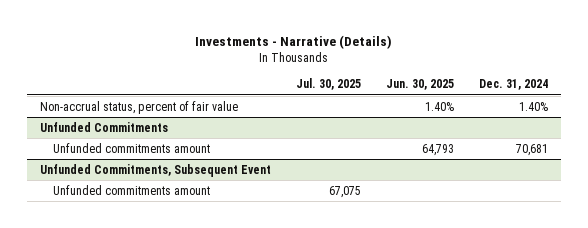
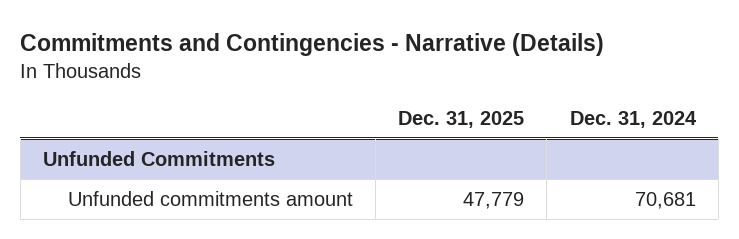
[195,34,393,49] Investments - Narrative (Details) -> [20,33,605,57] Commitments and Contingencies - Narrative (Details)
[296,78,362,91] Jul. 30, 2025 -> none
[386,79,455,91] Jun. 30, 2025 -> none
none -> [398,110,525,128] Dec. 31, 2025
[39,100,238,114] Non-accrual status, percent of fair value -> none
[39,163,271,177] Unfunded Commitments, Subsequent Event -> none
[53,184,211,195] Unfunded commitments amount -> none

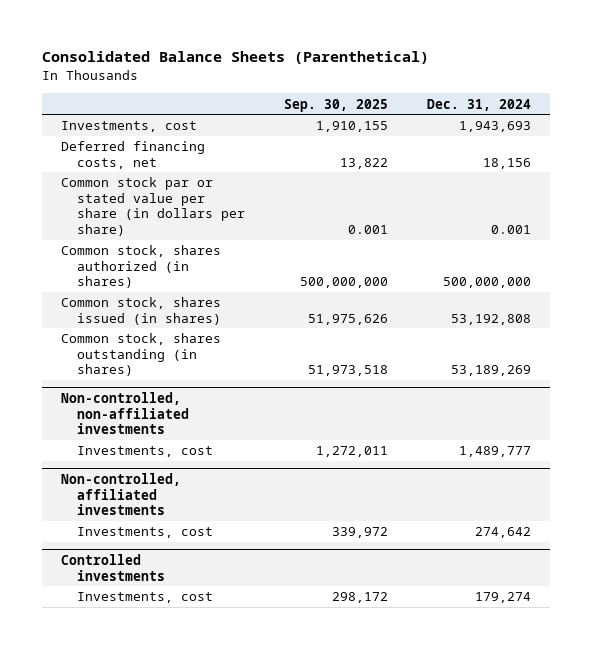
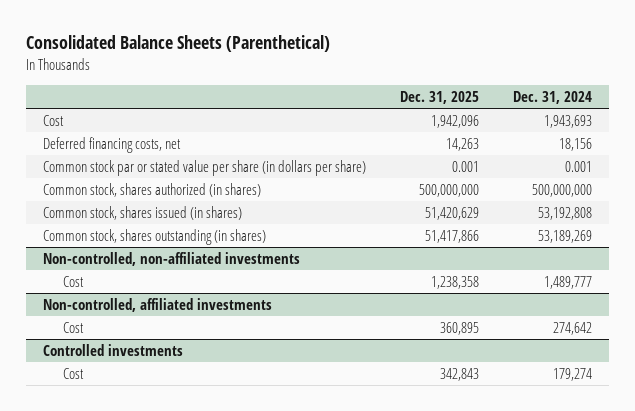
[283,98,388,112] Sep. 30, 2025 -> none
none -> [400,90,480,104] Dec. 31, 2025
[61,121,198,133] Investments, cost -> [42,114,64,126] Cost
[76,446,213,458] Investments, cost -> [63,275,85,287] Cost
[76,527,213,539] Investments, cost -> [63,321,85,333] Cost
[76,592,213,604] Investments, cost -> [63,367,85,379] Cost

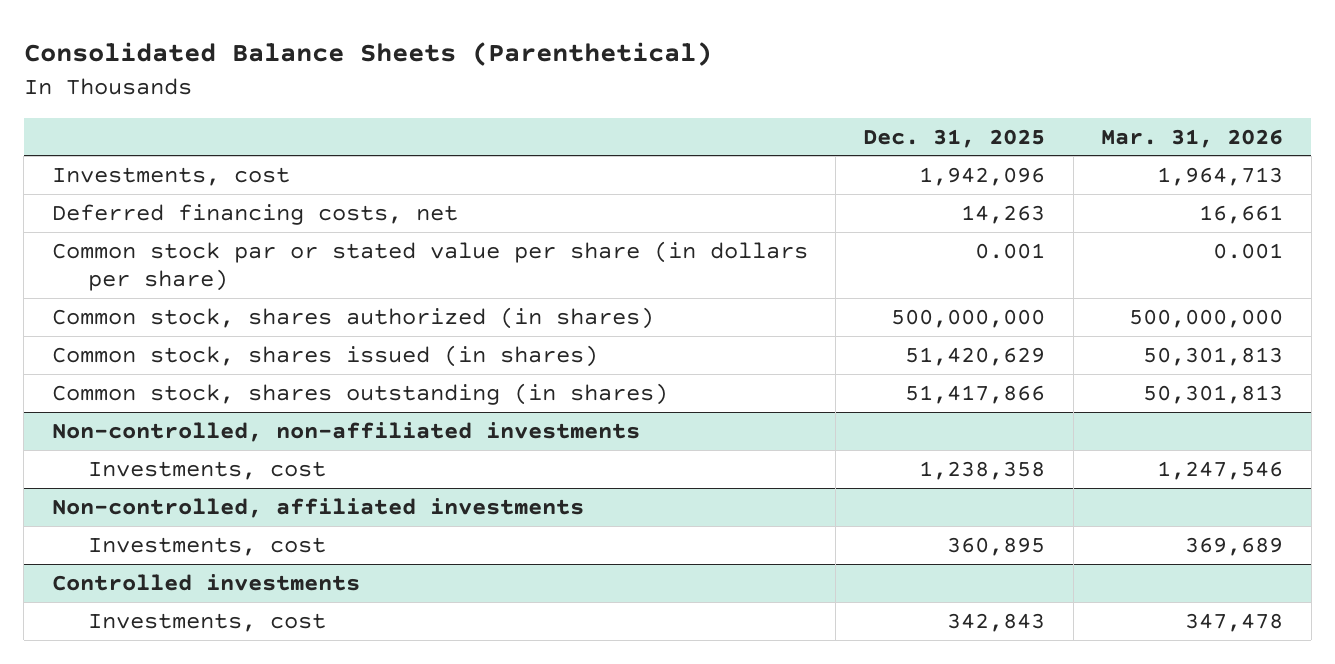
[513,90,593,104] Dec. 31, 2024 -> none
none -> [1101,128,1284,148] Mar. 31, 2026
[42,114,64,126] Cost -> [51,166,290,186] Investments, cost
[63,275,85,287] Cost -> [88,460,327,480] Investments, cost
[63,321,85,333] Cost -> [88,536,327,556] Investments, cost
[63,367,85,379] Cost -> [88,612,327,632] Investments, cost

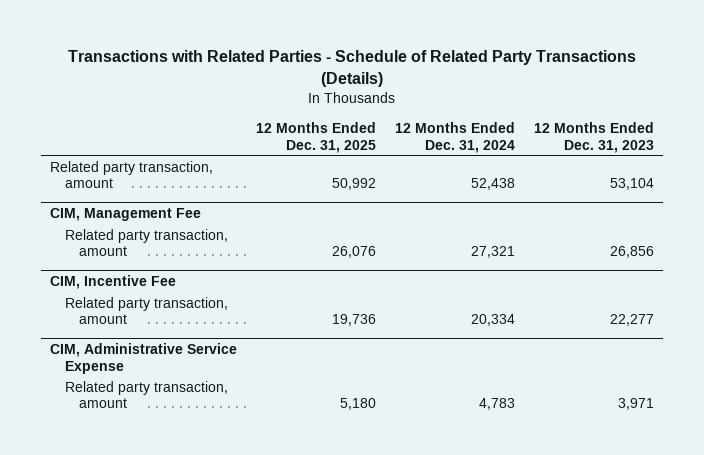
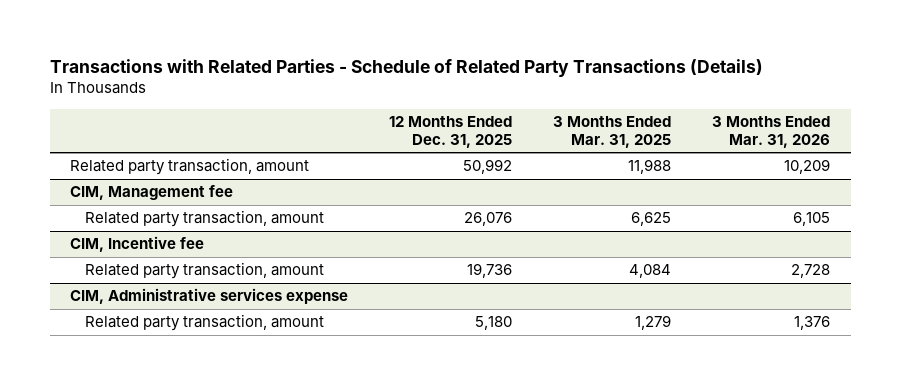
[394,121,515,153] 12 Months Ended Dec. 31, 2024 -> none
[533,121,654,153] 12 Months Ended Dec. 31, 2023 -> none
none -> [553,115,672,148] 3 Months Ended Mar. 31, 2025
none -> [712,115,831,148] 3 Months Ended Mar. 31, 2026
[50,207,202,221] CIM, Management Fee -> [70,185,234,201] CIM, Management fee
[50,274,177,289] CIM, Incentive Fee -> [70,236,205,253] CIM, Incentive fee
[50,342,238,374] CIM, Administrative Service Expense -> [70,288,349,305] CIM, Administrative services expense

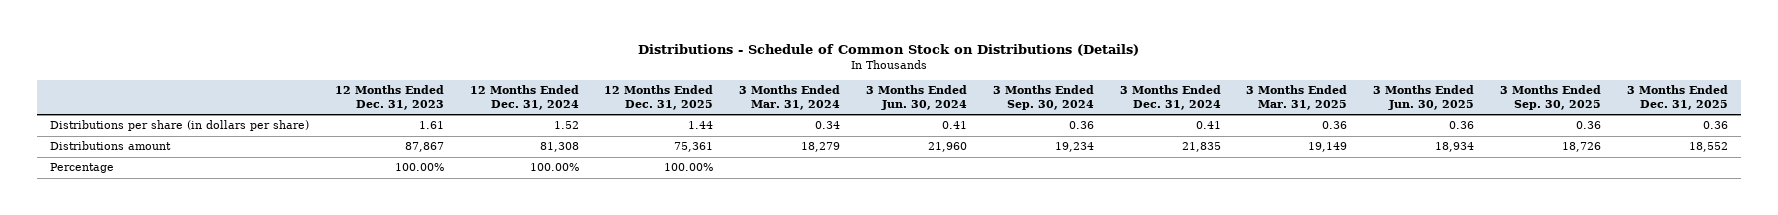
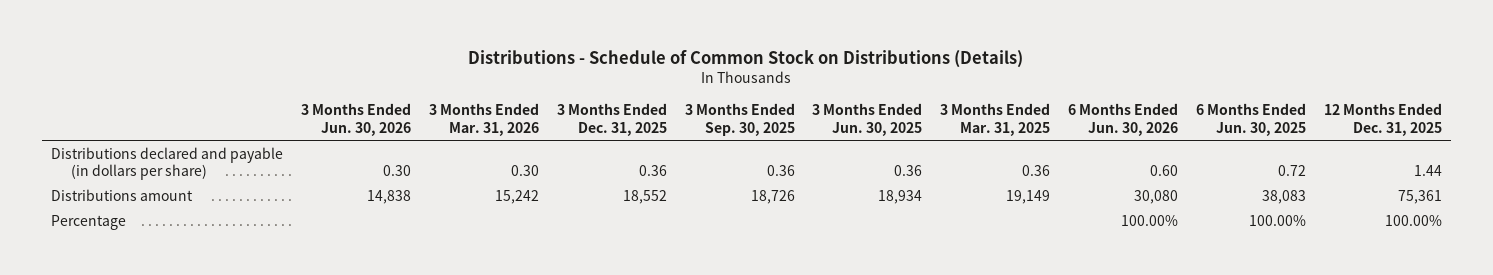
[334,85,444,110] 12 Months Ended Dec. 31, 2023 -> none
[469,85,579,110] 12 Months Ended Dec. 31, 2024 -> none
[739,85,841,110] 3 Months Ended Mar. 31, 2024 -> none
[866,85,968,110] 3 Months Ended Jun. 30, 2024 -> none
[992,85,1094,110] 3 Months Ended Sep. 30, 2024 -> none
[1119,85,1221,110] 3 Months Ended Dec. 31, 2024 -> none
none -> [300,103,411,136] 3 Months Ended Jun. 30, 2026
none -> [428,103,539,136] 3 Months Ended Mar. 31, 2026
none -> [1068,103,1179,136] 6 Months Ended Jun. 30, 2026
none -> [1196,103,1307,136] 6 Months Ended Jun. 30, 2025
[50,120,310,132] Distributions per share (in dollars per share) -> [50,146,283,181] Distributions declared and payable (in dollars per share)

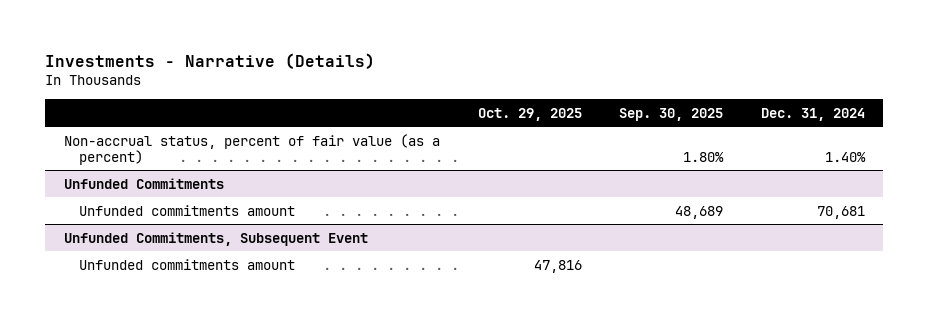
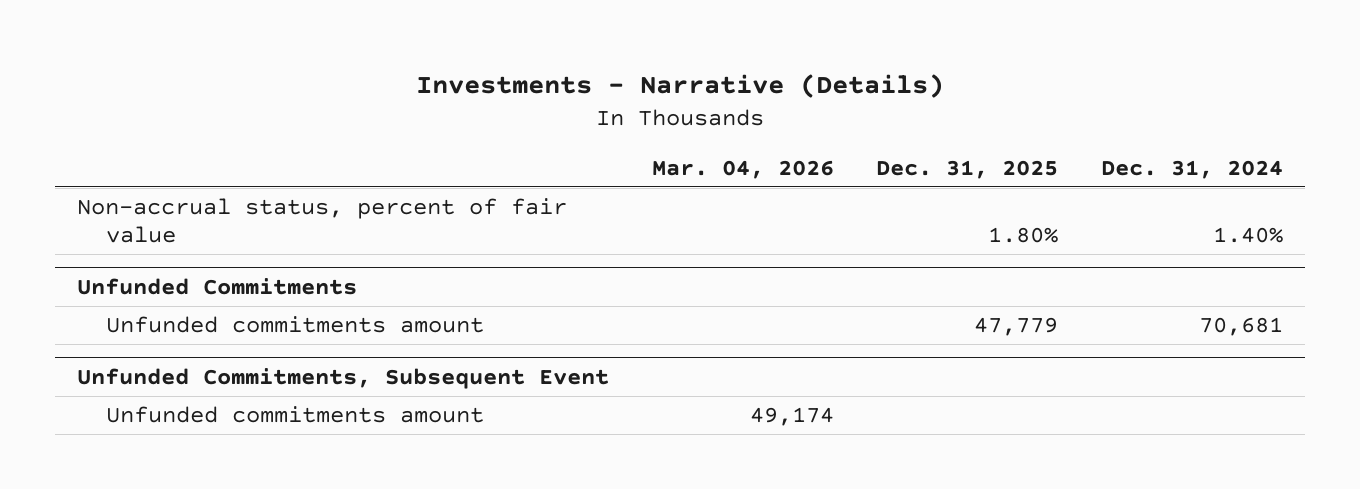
[477,107,582,121] Oct. 29, 2025 -> none
[619,107,724,121] Sep. 30, 2025 -> none
none -> [651,159,834,179] Mar. 04, 2026
none -> [876,159,1059,179] Dec. 31, 2025
[63,133,440,165] Non-accrual status, percent of fair value (as a percent) -> [76,197,567,243] Non-accrual status, percent of fair value

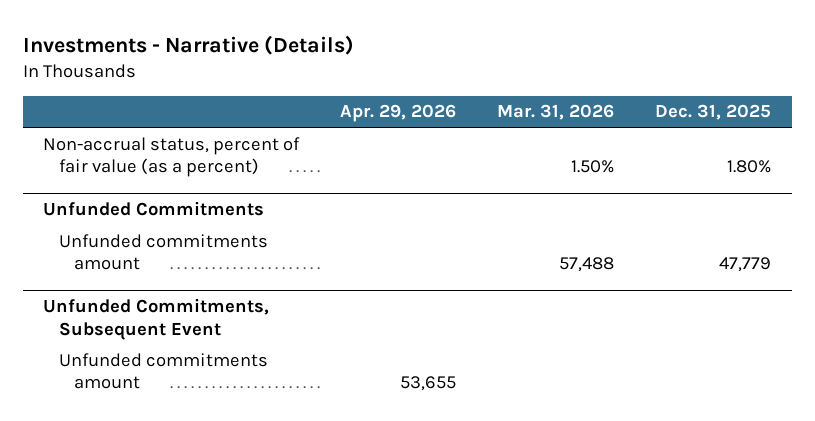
[651,159,834,179] Mar. 04, 2026 -> none
[1101,159,1284,179] Dec. 31, 2024 -> none
none -> [340,104,457,123] Apr. 29, 2026
none -> [497,104,615,121] Mar. 31, 2026
[76,197,567,243] Non-accrual status, percent of fair value -> [43,136,301,178] Non-accrual status, percent of fair value (as a percent)

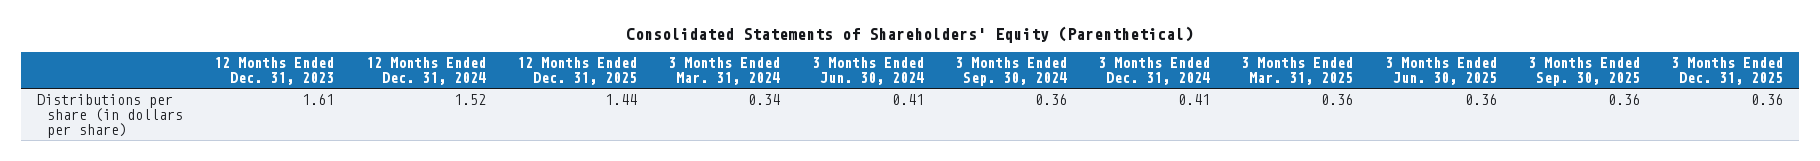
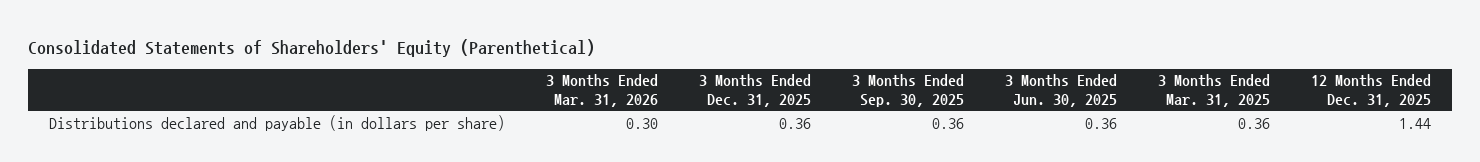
[214,57,335,86] 12 Months Ended Dec. 31, 2023 -> none
[365,57,486,86] 12 Months Ended Dec. 31, 2024 -> none
[668,57,781,86] 3 Months Ended Mar. 31, 2024 -> none
[811,57,924,86] 3 Months Ended Jun. 30, 2024 -> none
[954,57,1067,87] 3 Months Ended Sep. 30, 2024 -> none
[1098,57,1211,86] 3 Months Ended Dec. 31, 2024 -> none
none -> [546,74,659,107] 3 Months Ended Mar. 31, 2026
[37,94,184,139] Distributions per share (in dollars per share) -> [48,114,505,131] Distributions declared and payable (in dollars per share)

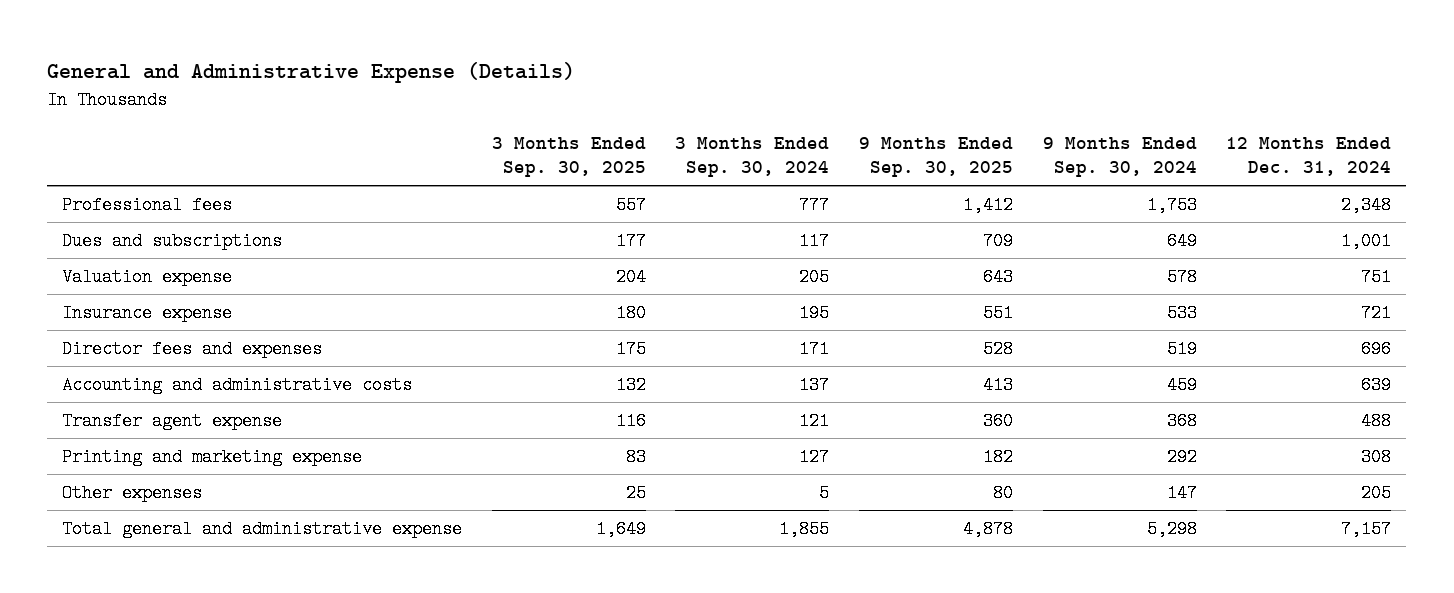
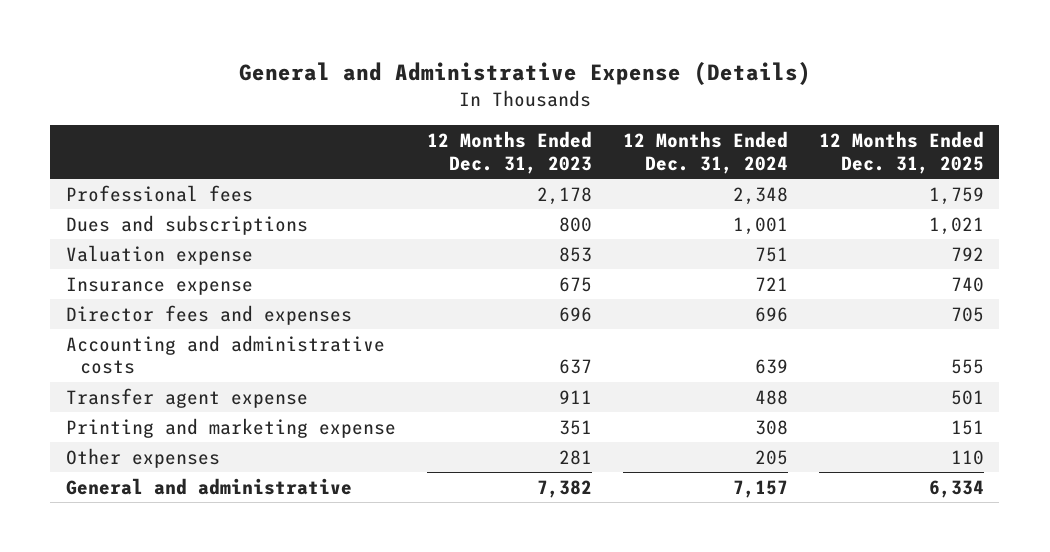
[491,136,646,178] 3 Months Ended Sep. 30, 2025 -> none
[675,136,830,178] 3 Months Ended Sep. 30, 2024 -> none
[859,136,1014,178] 9 Months Ended Sep. 30, 2025 -> none
[1042,136,1197,178] 9 Months Ended Sep. 30, 2024 -> none
none -> [426,131,592,174] 12 Months Ended Dec. 31, 2023
none -> [818,131,984,174] 12 Months Ended Dec. 31, 2025
[62,519,463,538] Total general and administrative expense -> [65,477,352,495] General and administrative

